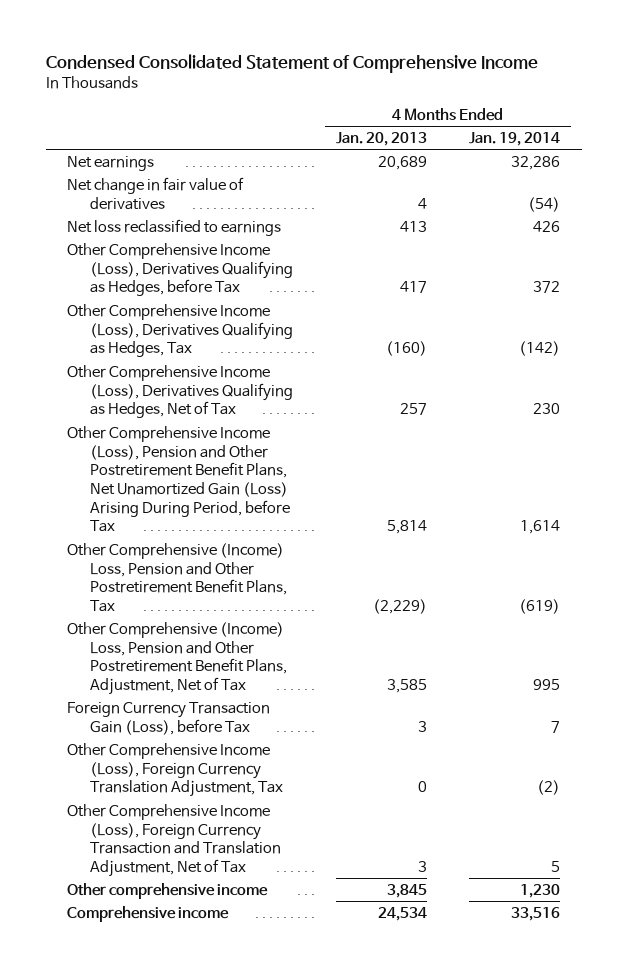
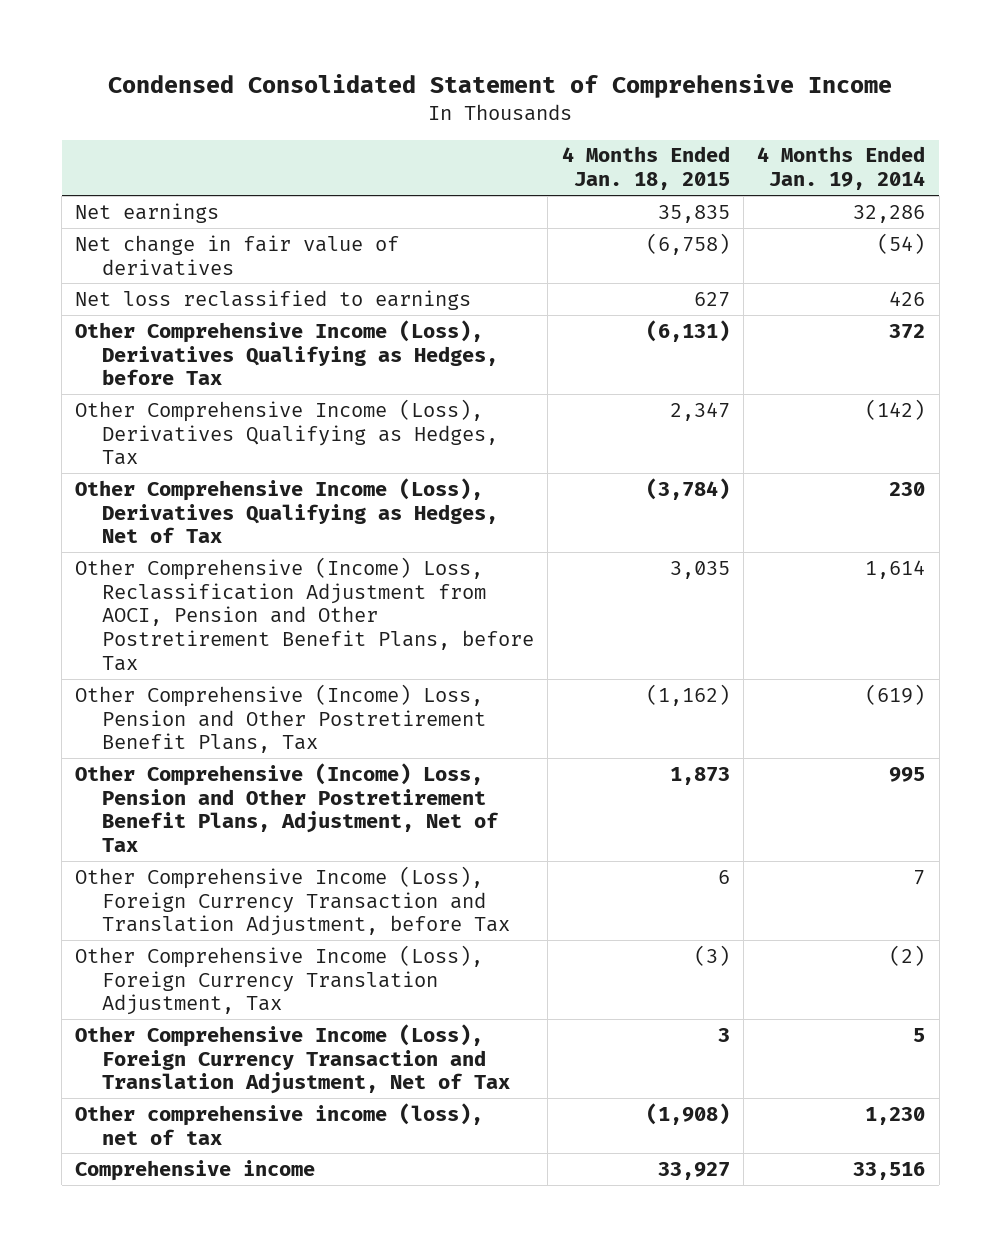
[335,132,427,147] Jan. 20, 2013 -> none
none -> [561,146,730,191] 4 Months Ended Jan. 18, 2015
[66,425,291,533] Other Comprehensive Income (Loss), Pension and Other Postretirement Benefit Plans, Net Unamortized Gain (Loss) Arising During Period, before Tax -> [75,556,535,672] Other Comprehensive (Income) Loss, Reclassification Adjustment from AOCI, Pension and Other Postretirement Benefit Plans, before Tax
[66,701,270,735] Foreign Currency Transaction Gain (Loss), before Tax -> none
none -> [75,865,511,937] Other Comprehensive Income (Loss), Foreign Currency Transaction and Translation Adjustment, before Tax
[66,882,268,899] Other comprehensive income -> [75,1102,484,1145] Other comprehensive income (loss), net of tax

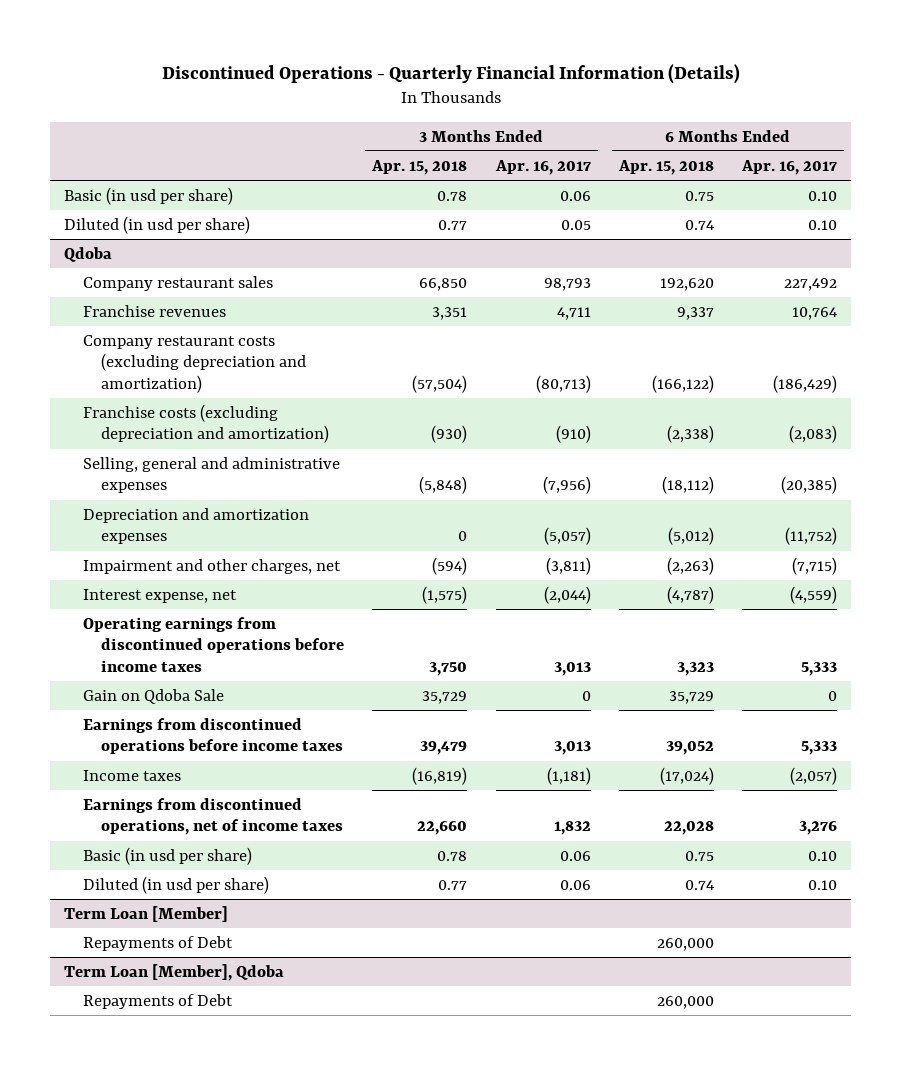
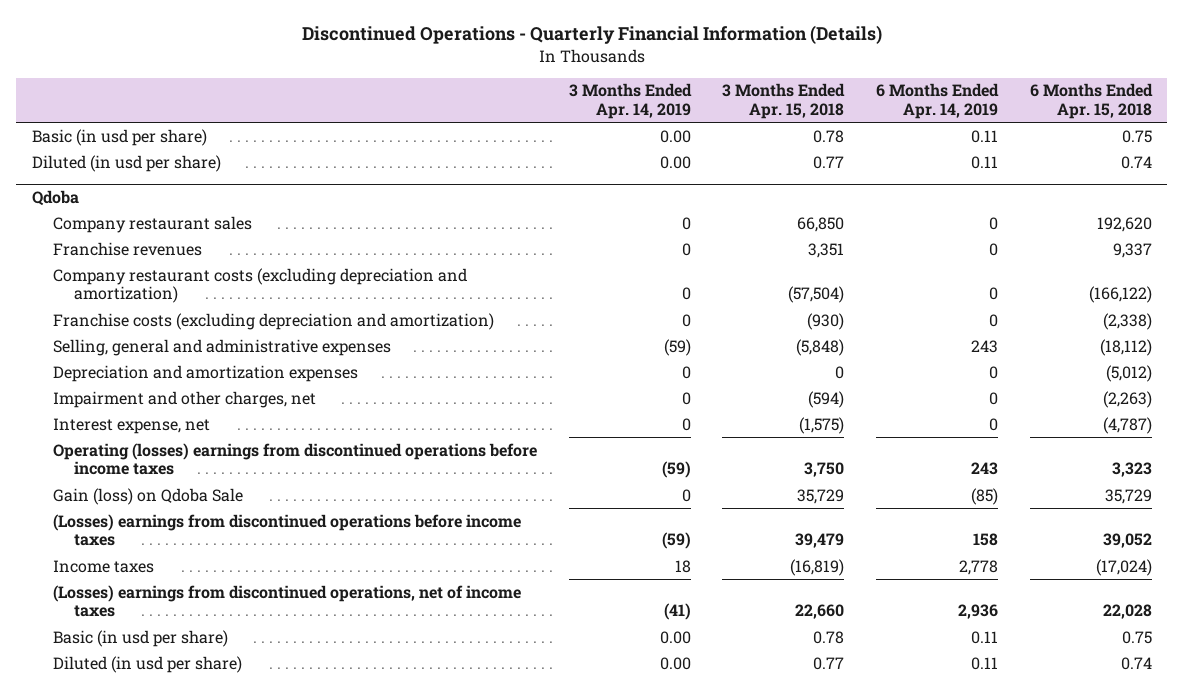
[494,159,591,175] Apr. 16, 2017 -> none
[740,159,837,175] Apr. 16, 2017 -> none
none -> [568,83,692,119] 3 Months Ended Apr. 14, 2019
none -> [876,83,1000,119] 6 Months Ended Apr. 14, 2019
[82,616,345,672] Operating earnings from discontinued operations before income taxes -> [53,442,538,476] Operating (losses) earnings from discontinued operations before income taxes
[82,688,224,704] Gain on Qdoba Sale -> [53,487,244,505] Gain (loss) on Qdoba Sale
[82,717,344,755] Earnings from discontinued operations before income taxes -> [53,513,522,547] (Losses) earnings from discontinued operations before income taxes
[82,797,344,836] Earnings from discontinued operations, net of income taxes -> [53,584,522,618] (Losses) earnings from discontinued operations, net of income taxes
[64,905,229,922] Term Loan [Member] -> none
[82,935,233,951] Repayments of Debt -> none
[64,963,285,981] Term Loan [Member], Qdoba -> none
[82,993,233,1009] Repayments of Debt -> none

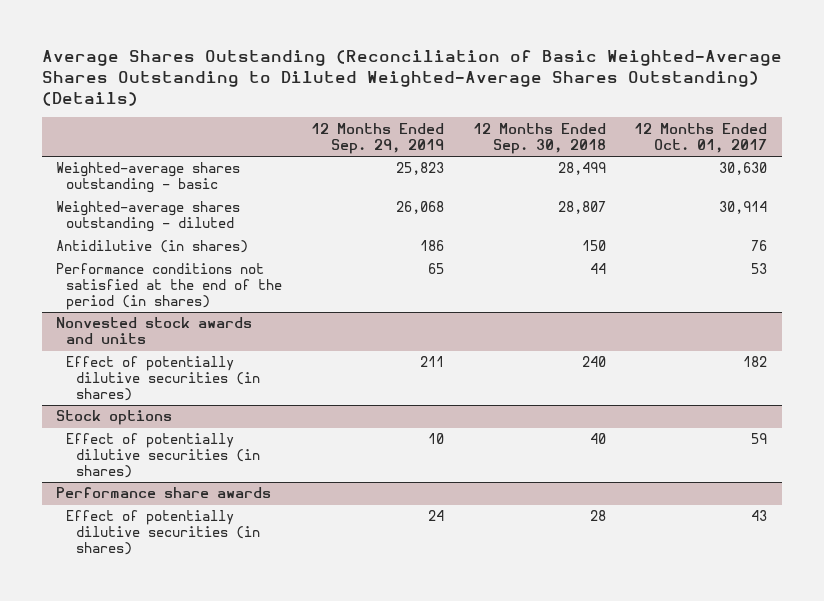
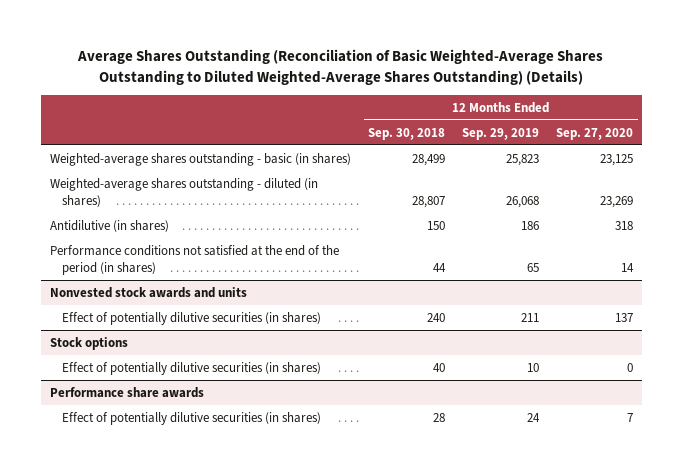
[634,122,768,153] 12 Months Ended Oct. 01, 2017 -> none
none -> [556,127,634,140] Sep. 27, 2020
[56,162,241,194] Weighted-average shares outstanding - basic -> [49,152,351,166] Weighted-average shares outstanding - basic (in shares)
[56,201,241,233] Weighted-average shares outstanding - diluted -> [49,177,318,207] Weighted-average shares outstanding - diluted (in shares)

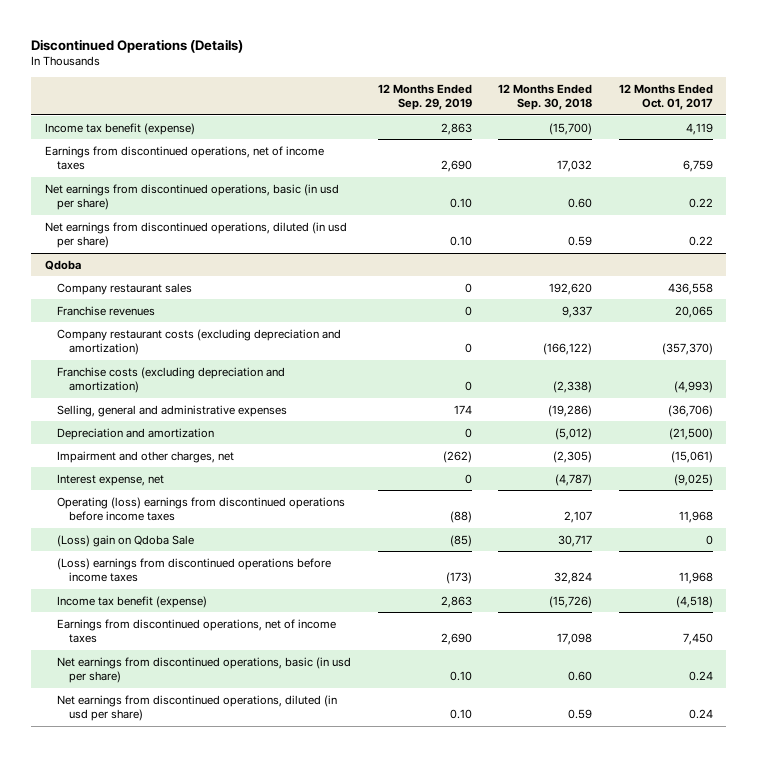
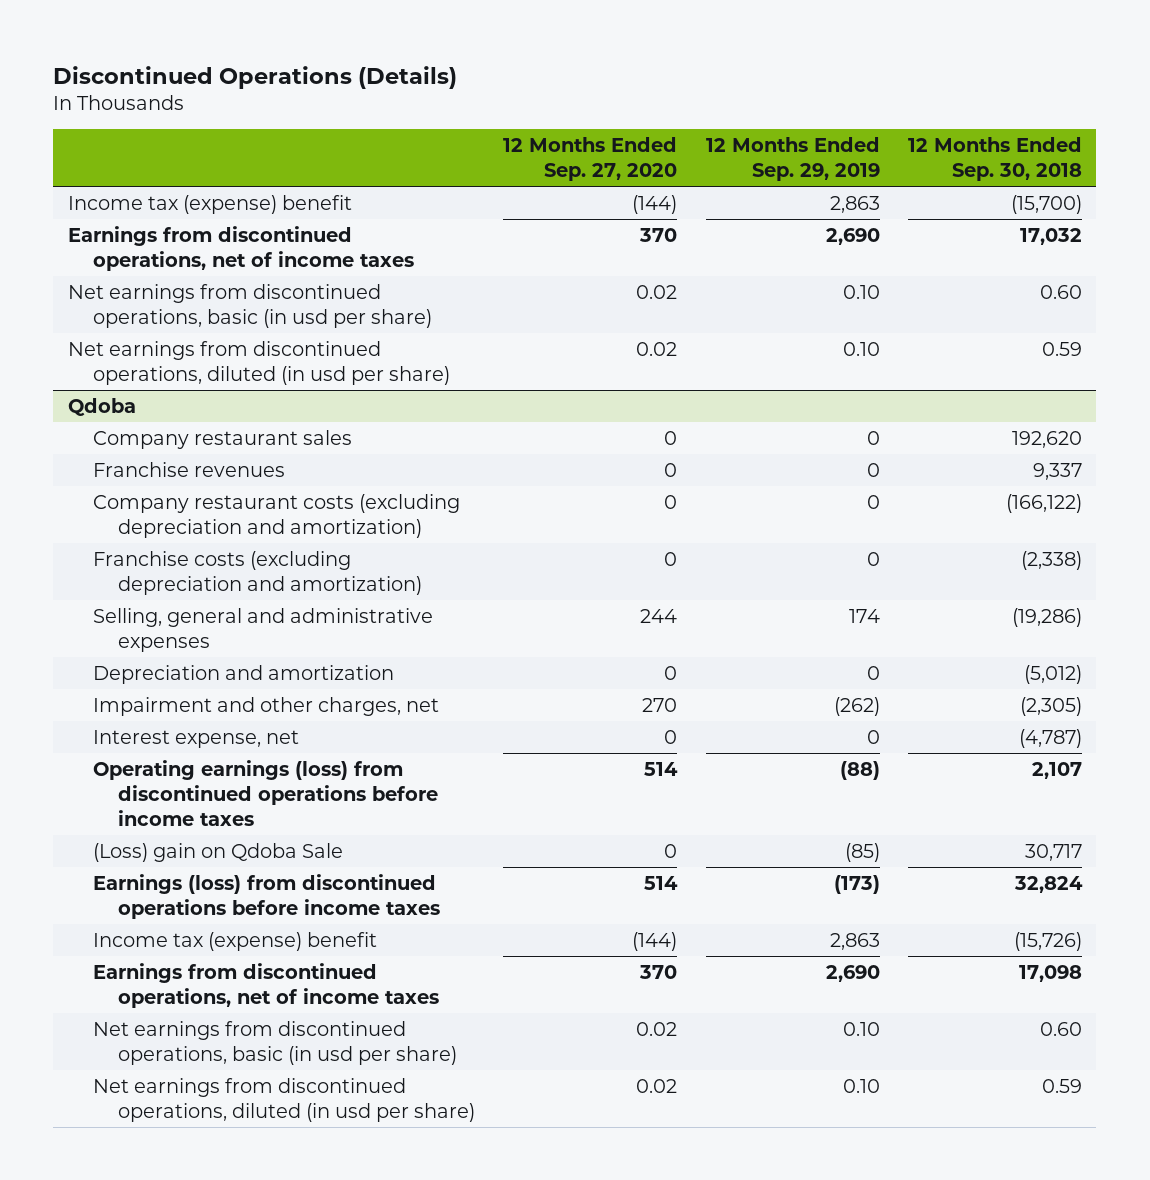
[618,84,713,111] 12 Months Ended Oct. 01, 2017 -> none
none -> [503,136,678,182] 12 Months Ended Sep. 27, 2020
[44,122,195,135] Income tax benefit (expense) -> [67,194,352,214] Income tax (expense) benefit
[57,496,346,522] Operating (loss) earnings from discontinued operations before income taxes -> [92,759,438,827] Operating earnings (loss) from discontinued operations before income taxes
[57,557,332,583] (Loss) earnings from discontinued operations before income taxes -> [92,873,440,919] Earnings (loss) from discontinued operations before income taxes
[57,595,208,608] Income tax benefit (expense) -> [92,931,377,951] Income tax (expense) benefit

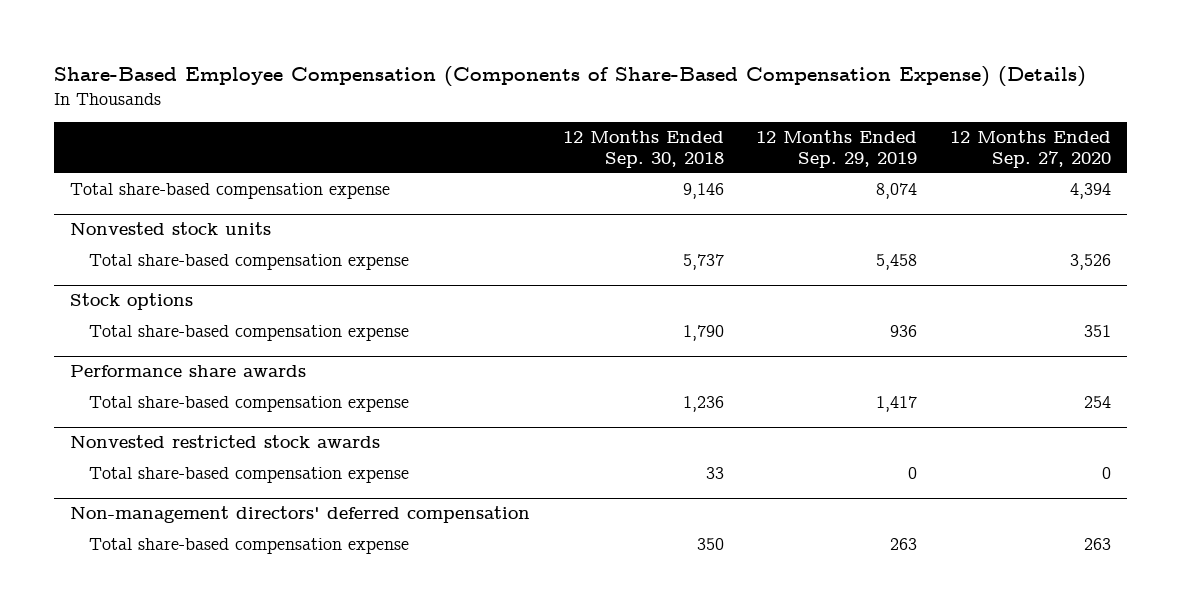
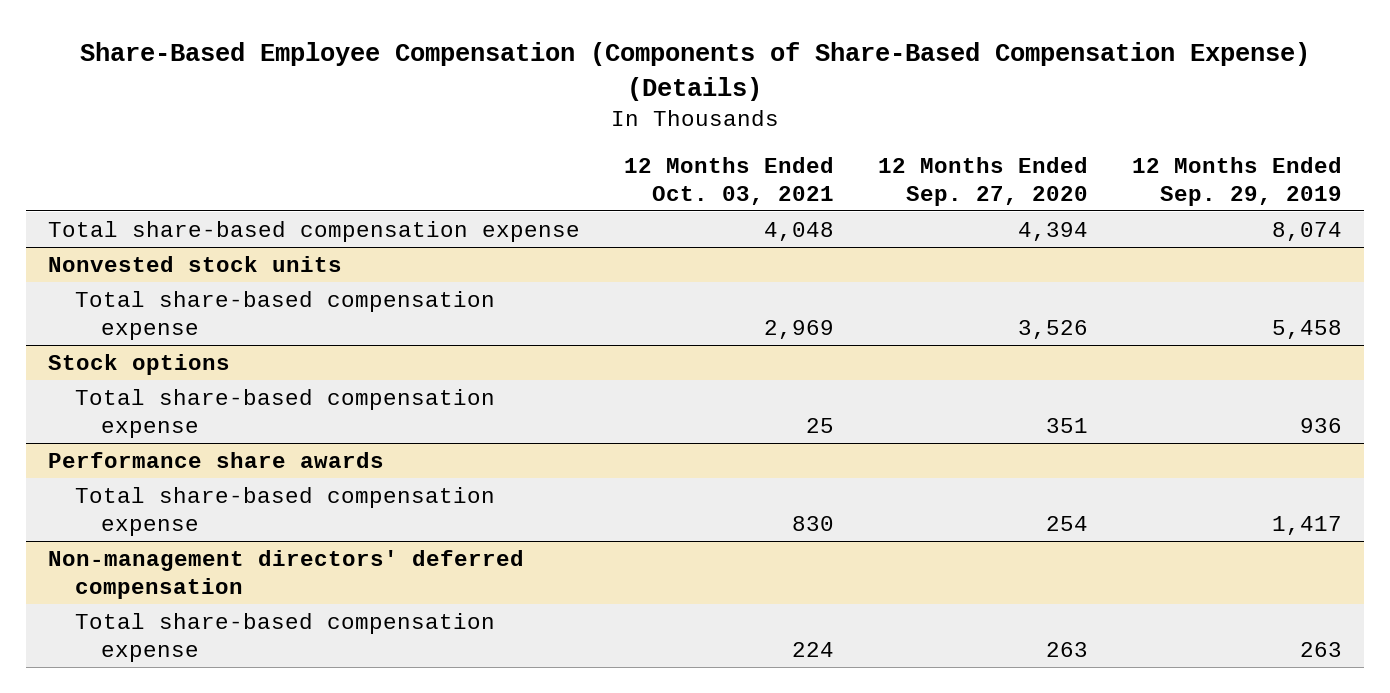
[562,129,724,168] 12 Months Ended Sep. 30, 2018 -> none
none -> [624,156,835,205] 12 Months Ended Oct. 03, 2021
[70,435,381,449] Nonvested restricted stock awards -> none
[89,467,410,484] Total share-based compensation expense -> none

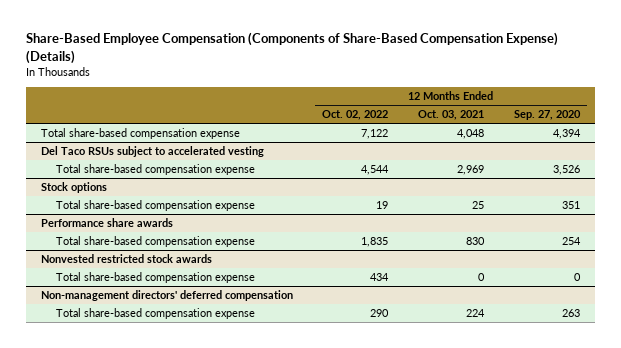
[1131,156,1342,206] 12 Months Ended Sep. 29, 2019 -> none
none -> [322,110,389,121] Oct. 02, 2022
[48,255,343,272] Nonvested stock units -> [40,146,264,158] Del Taco RSUs subject to accelerated vesting
none -> [40,254,212,264] Nonvested restricted stock awards
none -> [56,272,256,284] Total share-based compensation expense

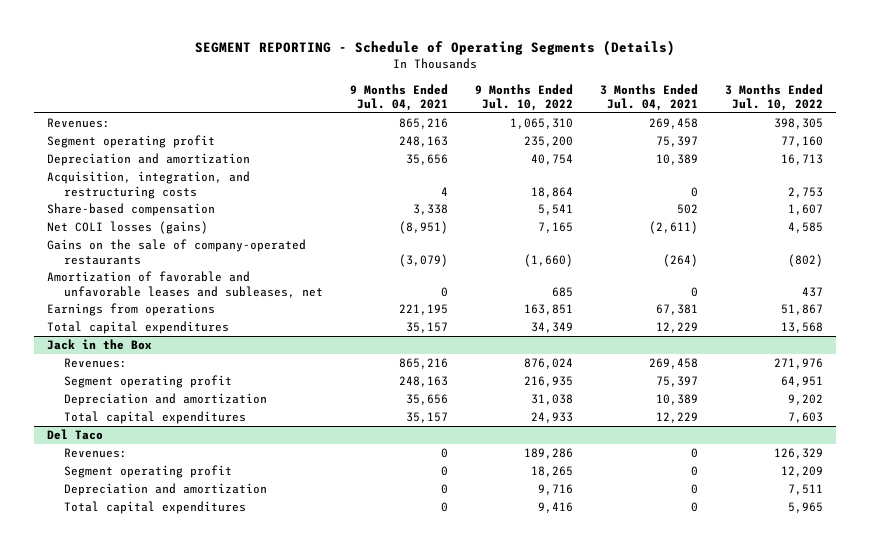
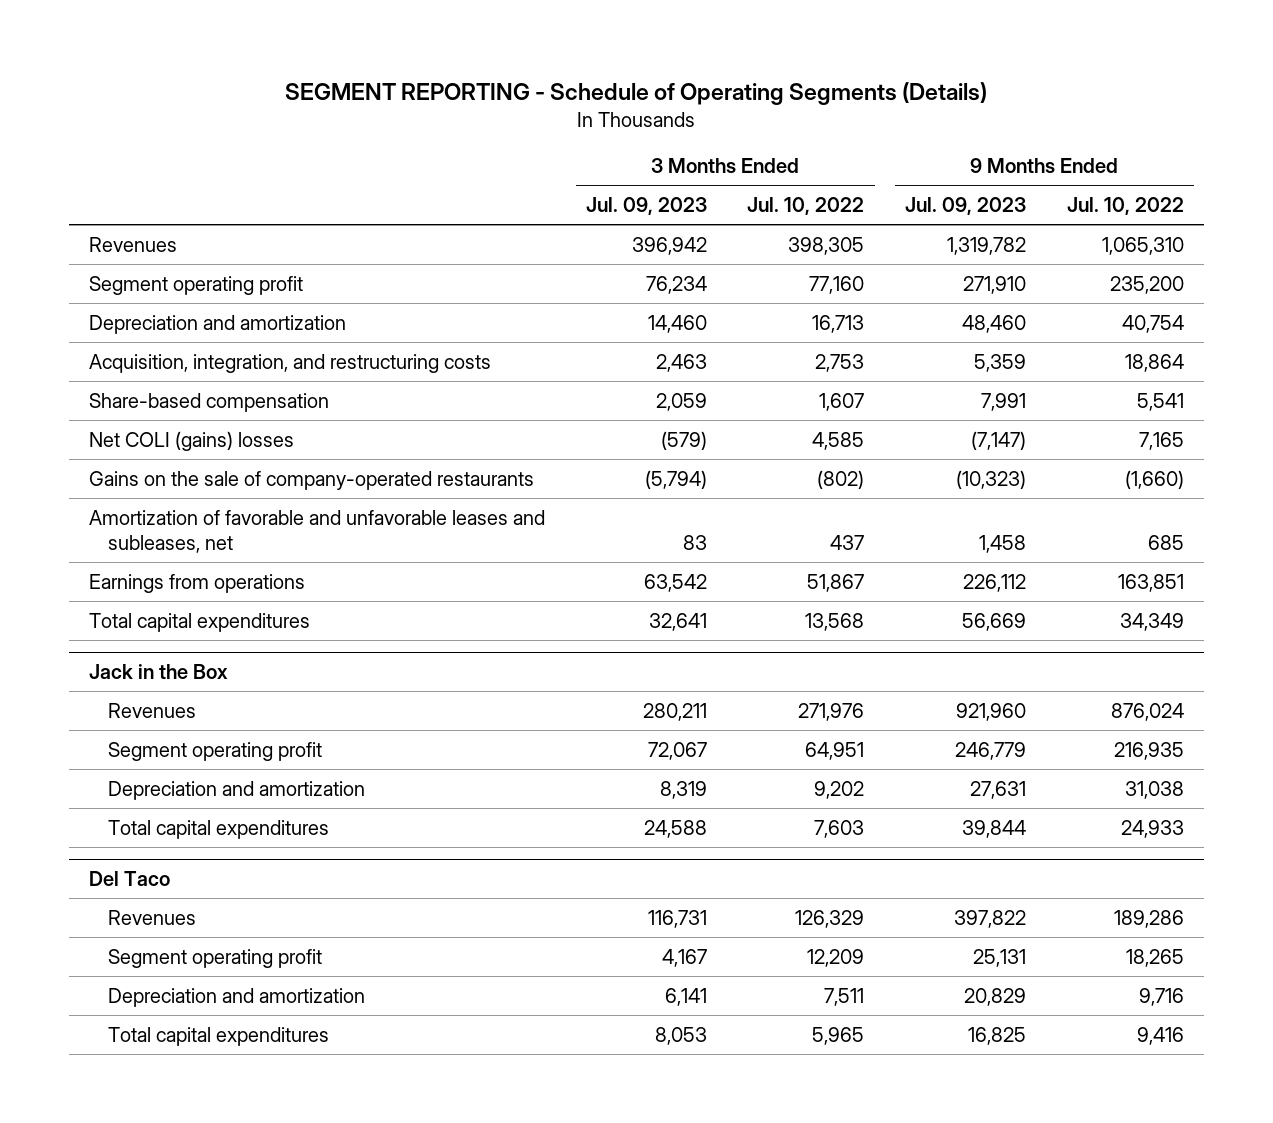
[350,83,449,111] 9 Months Ended Jul. 04, 2021 -> none
[599,83,698,111] 3 Months Ended Jul. 04, 2021 -> none
none -> [585,197,707,216] Jul. 09, 2023
none -> [904,197,1026,216] Jul. 09, 2023
[47,118,111,129] Revenues: -> [89,236,178,252] Revenues
[47,221,209,235] Net COLI losses (gains) -> [89,430,295,451] Net COLI (gains) losses
[64,358,128,369] Revenues: -> [107,702,196,718] Revenues
[64,448,128,459] Revenues: -> [107,909,196,925] Revenues

